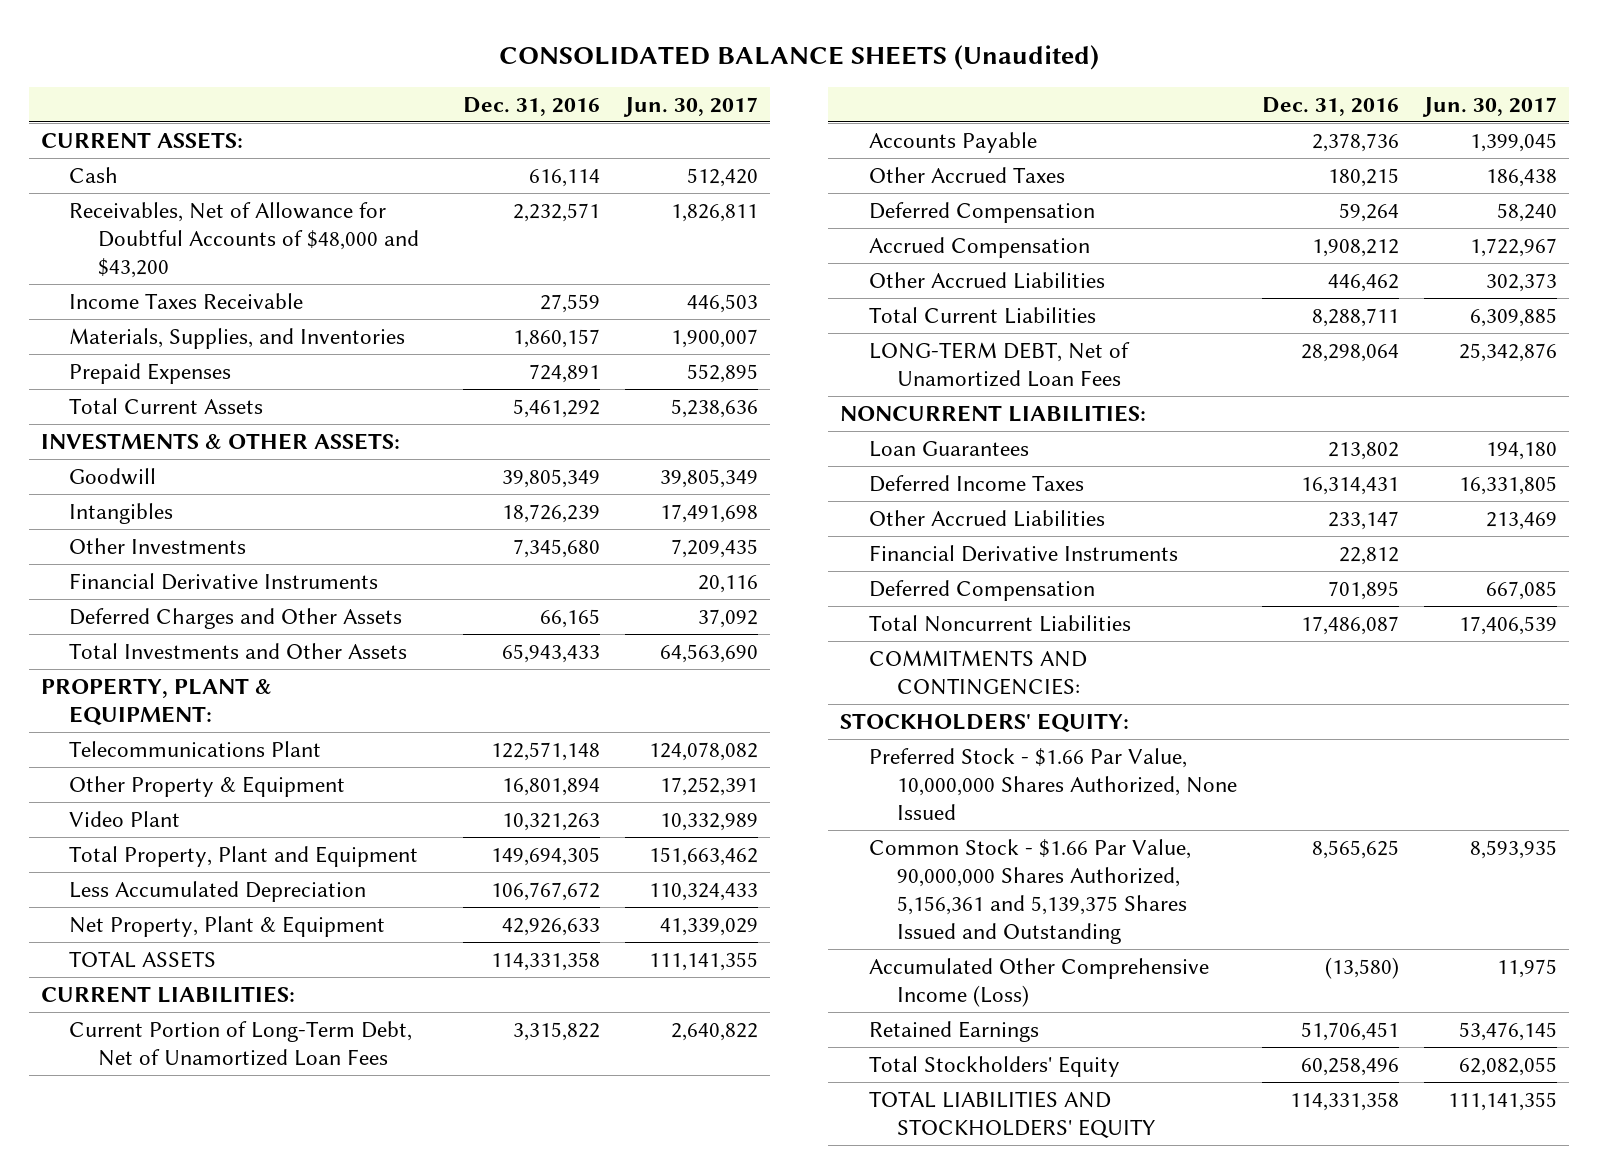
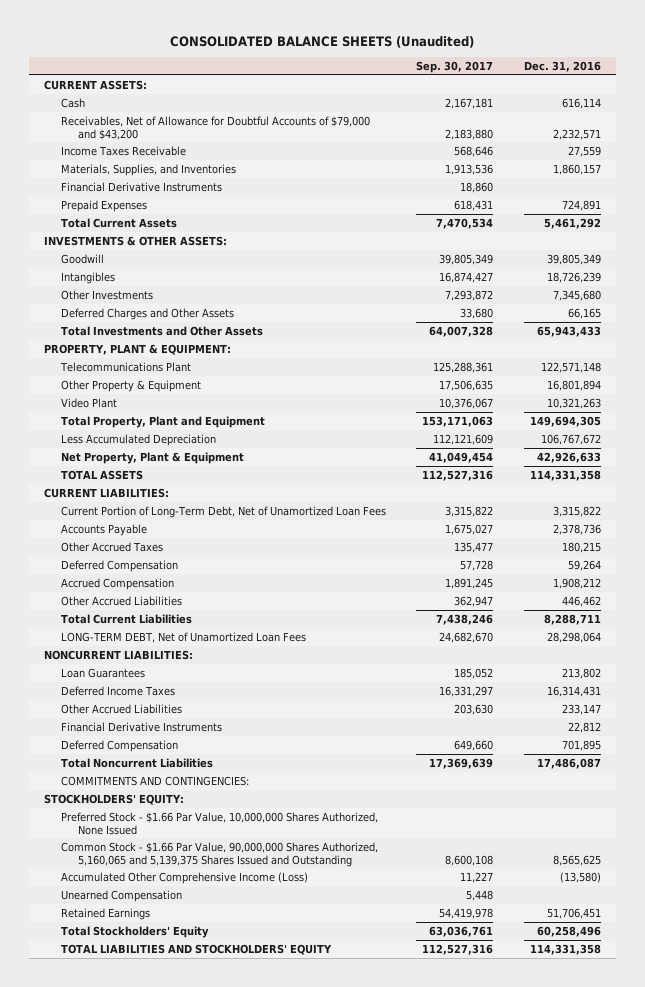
[622,96,758,117] Jun. 30, 2017 -> none
none -> [416,60,494,73] Sep. 30, 2017
[69,201,419,279] Receivables, Net of Allowance for Doubtful Accounts of $48,000 and $43,200 -> [60,115,370,140] Receivables, Net of Allowance for Doubtful Accounts of $79,000 and $43,200
[69,572,379,590] Financial Derivative Instruments -> [60,181,222,192] Financial Derivative Instruments
[868,838,1191,945] Common Stock - $1.66 Par Value, 90,000,000 Shares Authorized, 5,156,361 and 5,139,375 Shares Issued and Outstanding -> [60,841,378,867] Common Stock - $1.66 Par Value, 90,000,000 Shares Authorized, 5,160,065 and 5,139,375 Shares Issued and Outstanding
none -> [60,889,182,902] Unearned Compensation

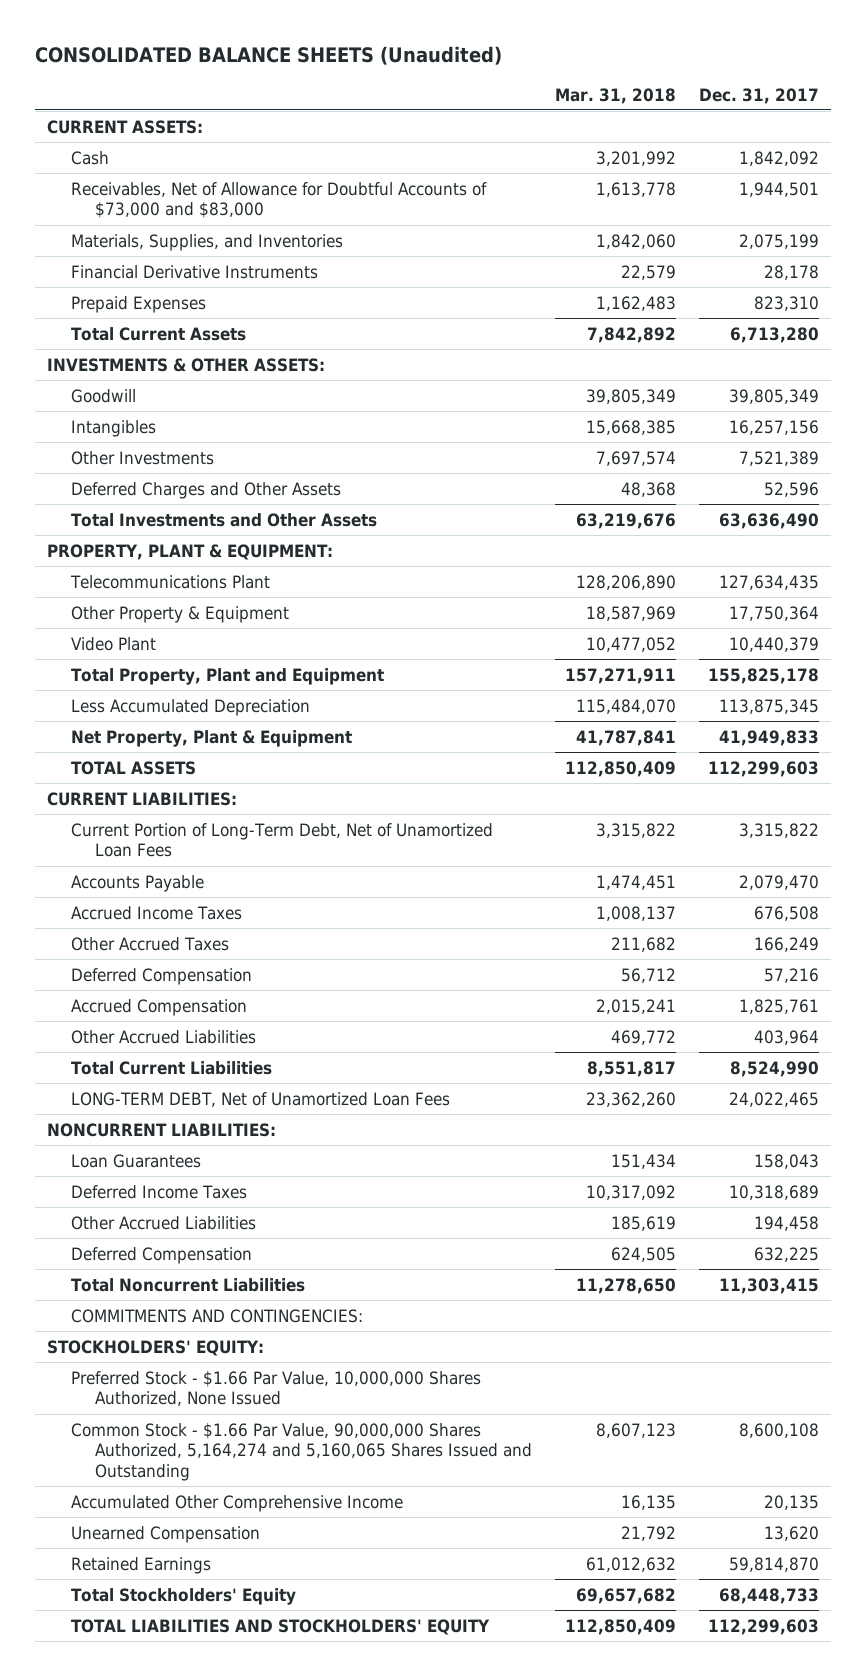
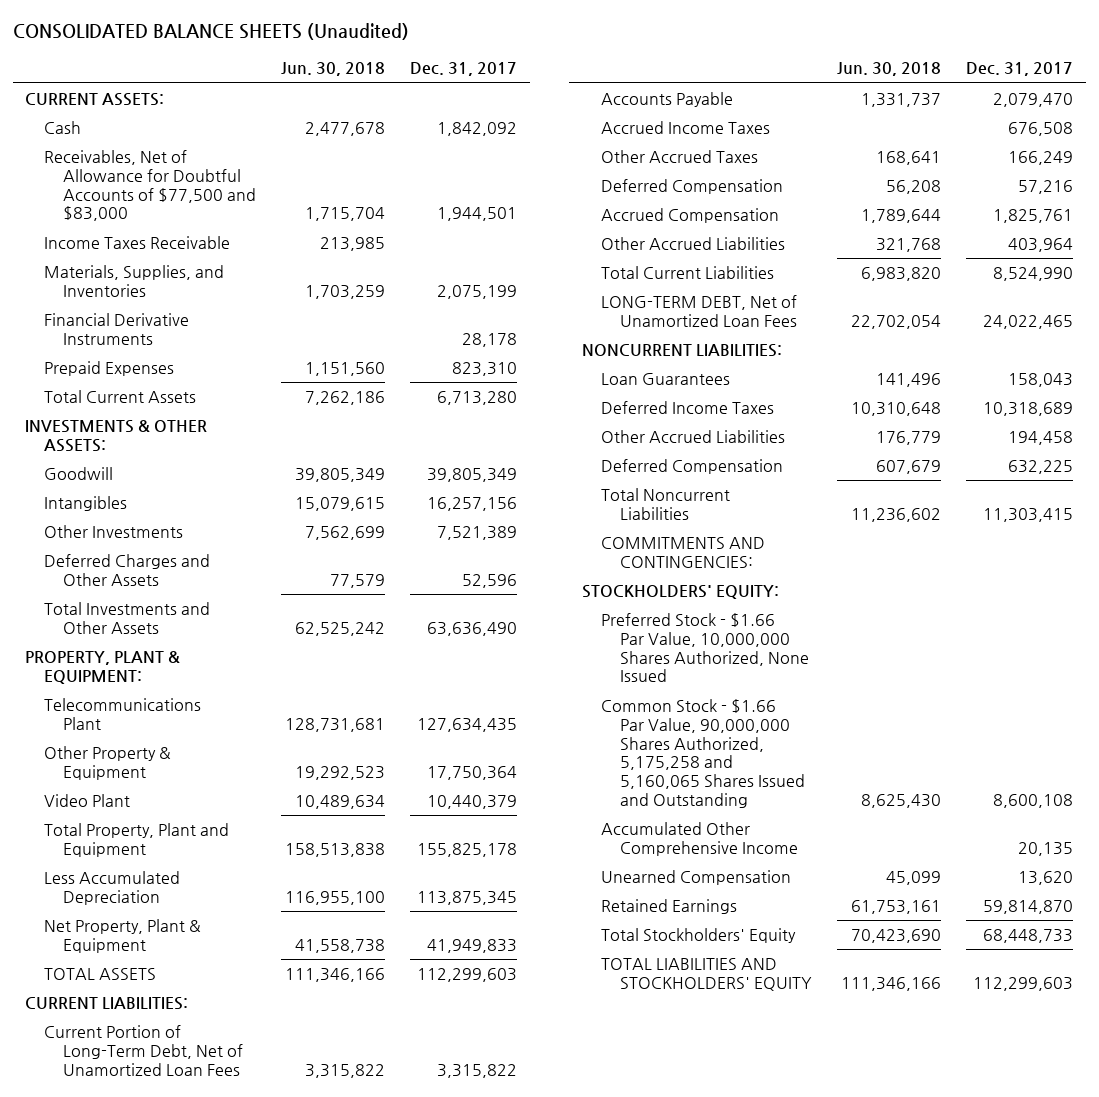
[555,87,677,104] Mar. 31, 2018 -> none
none -> [281,62,386,77] Jun. 30, 2018
[70,181,487,219] Receivables, Net of Allowance for Doubtful Accounts of $73,000 and $83,000 -> [44,150,257,222] Receivables, Net of Allowance for Doubtful Accounts of $77,500 and $83,000
none -> [44,236,231,250] Income Taxes Receivable
[70,1422,533,1481] Common Stock - $1.66 Par Value, 90,000,000 Shares Authorized, 5,164,274 and 5,160,065 Shares Issued and Outstanding -> [600,699,805,808] Common Stock - $1.66 Par Value, 90,000,000 Shares Authorized, 5,175,258 and 5,160,065 Shares Issued and Outstanding

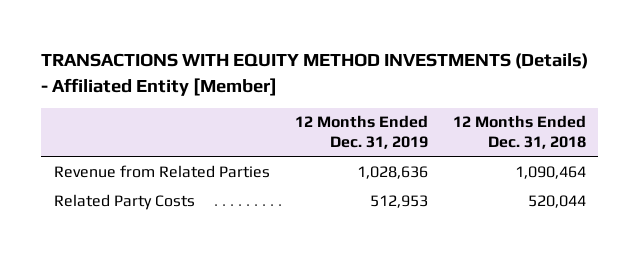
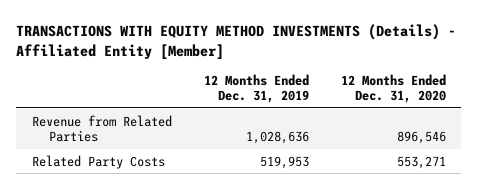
[452,115,586,150] 12 Months Ended Dec. 31, 2018 -> none
none -> [340,74,446,104] 12 Months Ended Dec. 31, 2020
[369,194,428,208] 512,953 -> [259,155,309,169] 519,953

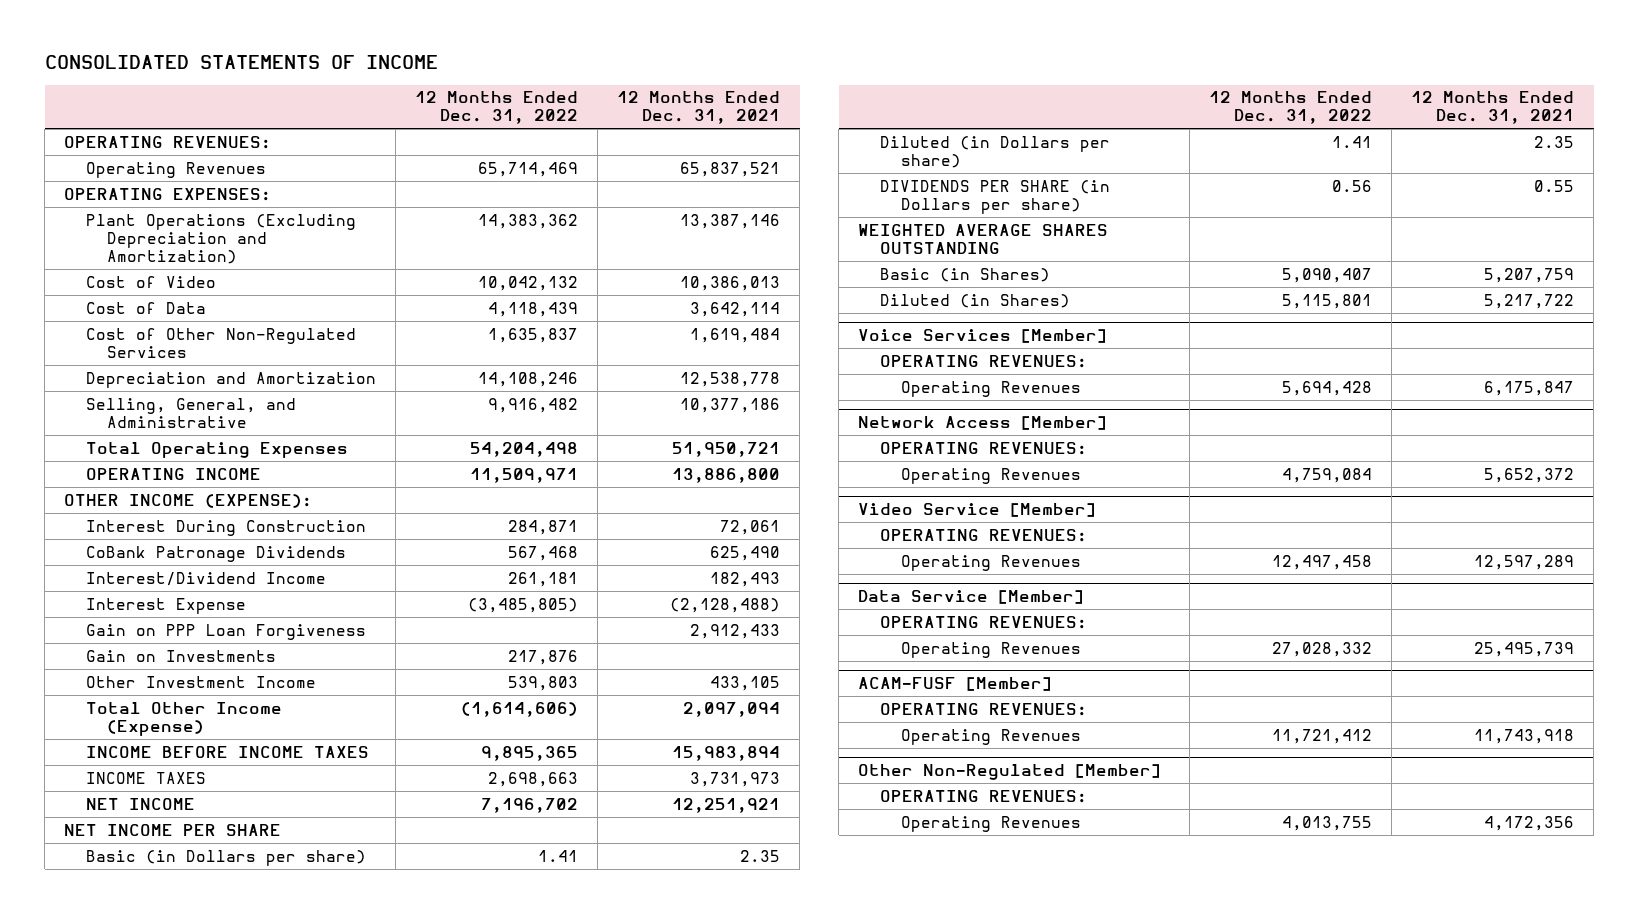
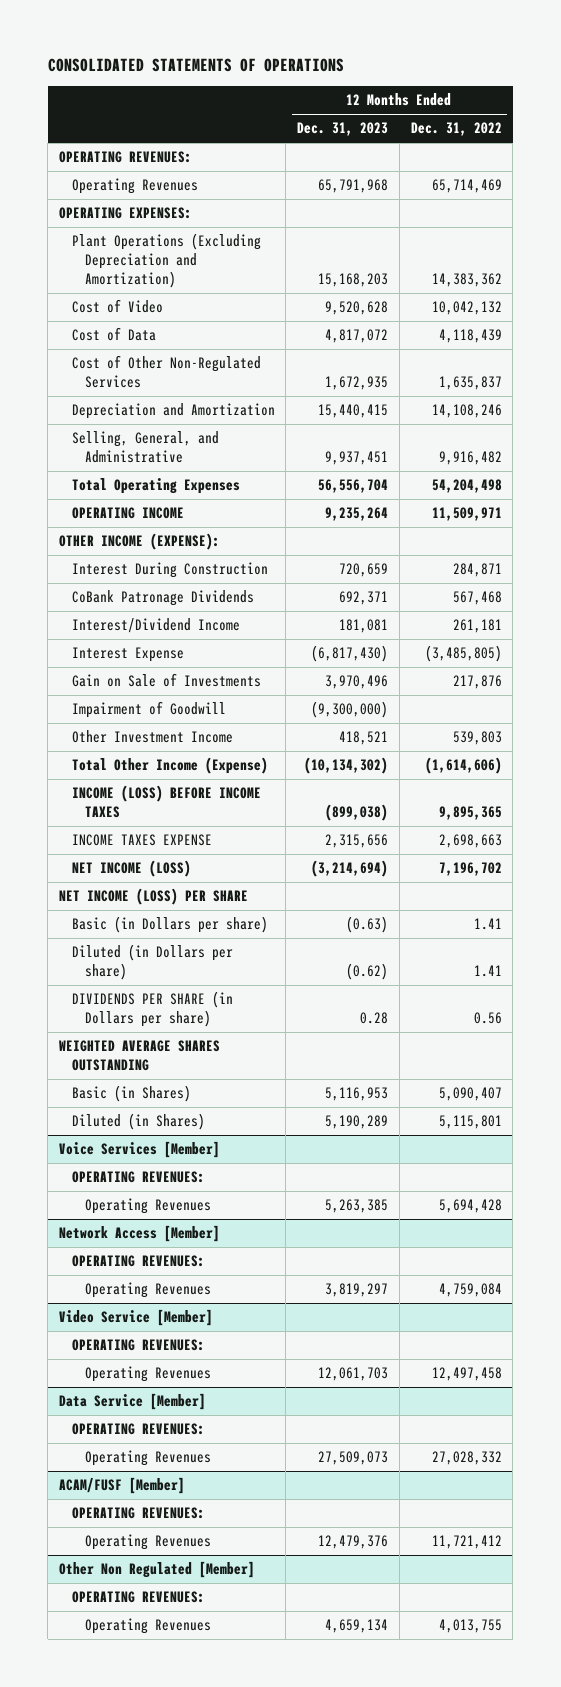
[44,54,438,69] CONSOLIDATED STATEMENTS OF INCOME -> [47,57,344,72] CONSOLIDATED STATEMENTS OF OPERATIONS
[617,91,781,125] 12 Months Ended Dec. 31, 2021 -> none
none -> [297,122,389,137] Dec. 31, 2023
[85,623,366,640] Gain on PPP Loan Forgiveness -> none
[85,649,276,662] Gain on Investments -> [71,673,261,688] Gain on Sale of Investments
none -> [71,701,226,719] Impairment of Goodwill
[85,745,369,758] INCOME BEFORE INCOME TAXES -> [71,785,261,819] INCOME (LOSS) BEFORE INCOME TAXES
[85,771,206,784] INCOME TAXES -> [71,834,212,847] INCOME TAXES EXPENSE
[85,797,195,810] NET INCOME -> [71,860,191,878] NET INCOME (LOSS)
[64,823,282,836] NET INCOME PER SHARE -> [58,888,248,906] NET INCOME (LOSS) PER SHARE
[858,676,1053,691] ACAM-FUSF [Member] -> [58,1477,185,1495] ACAM/FUSF [Member]
[858,763,1162,780] Other Non-Regulated [Member] -> [58,1561,255,1579] Other Non Regulated [Member]

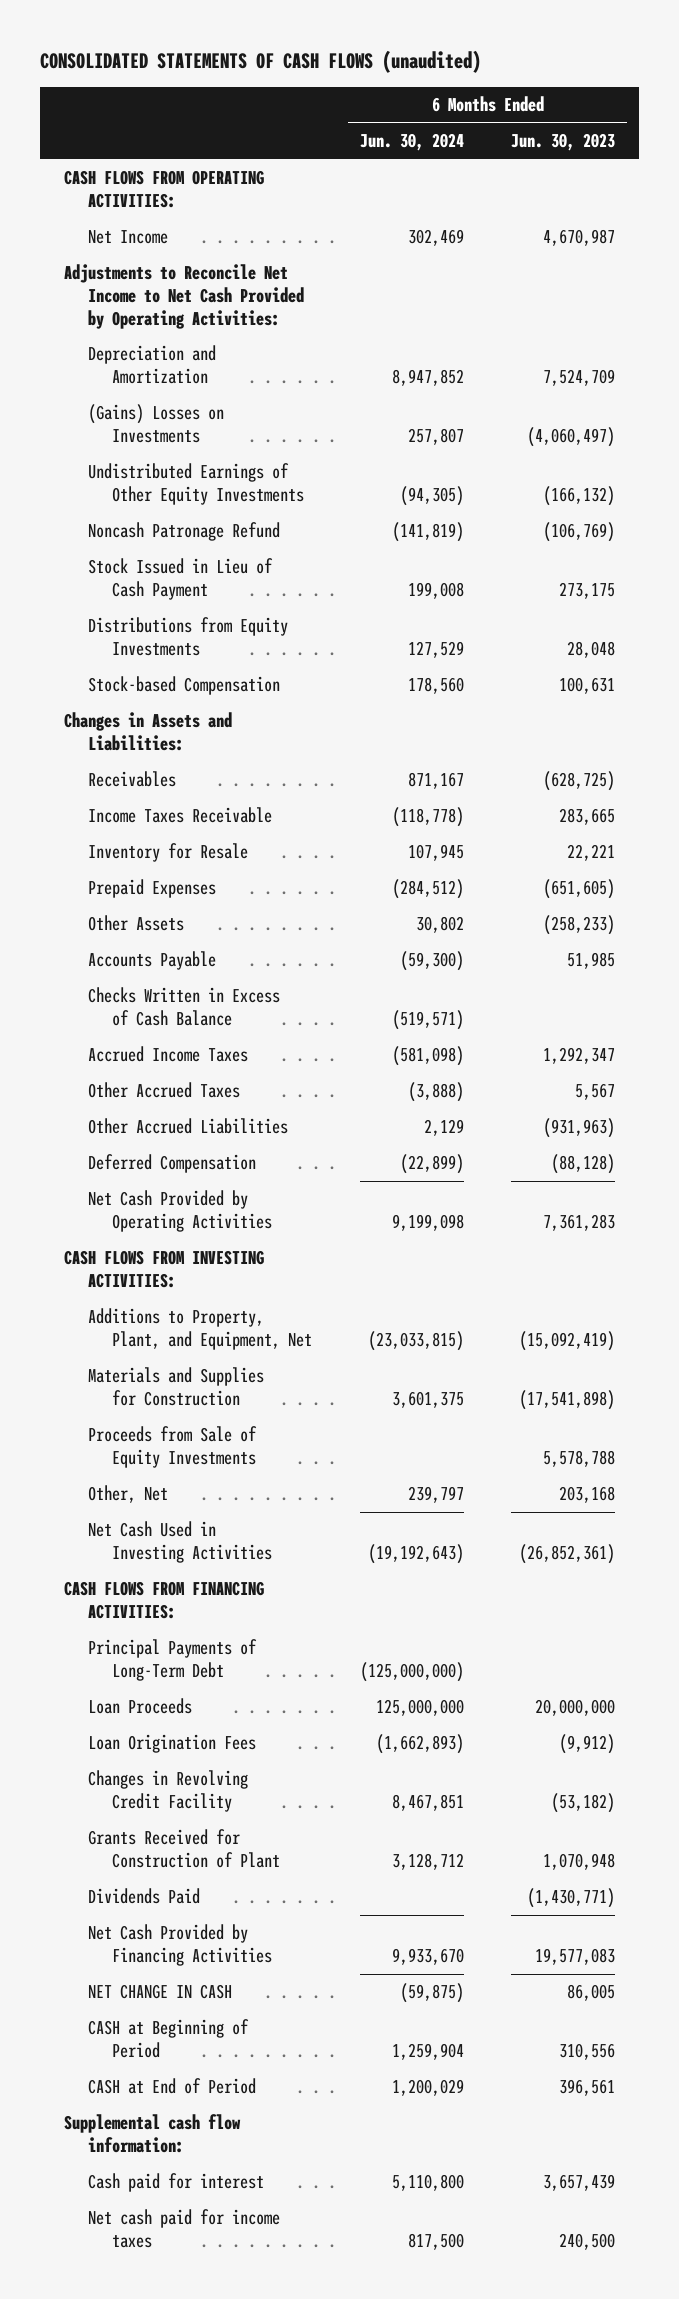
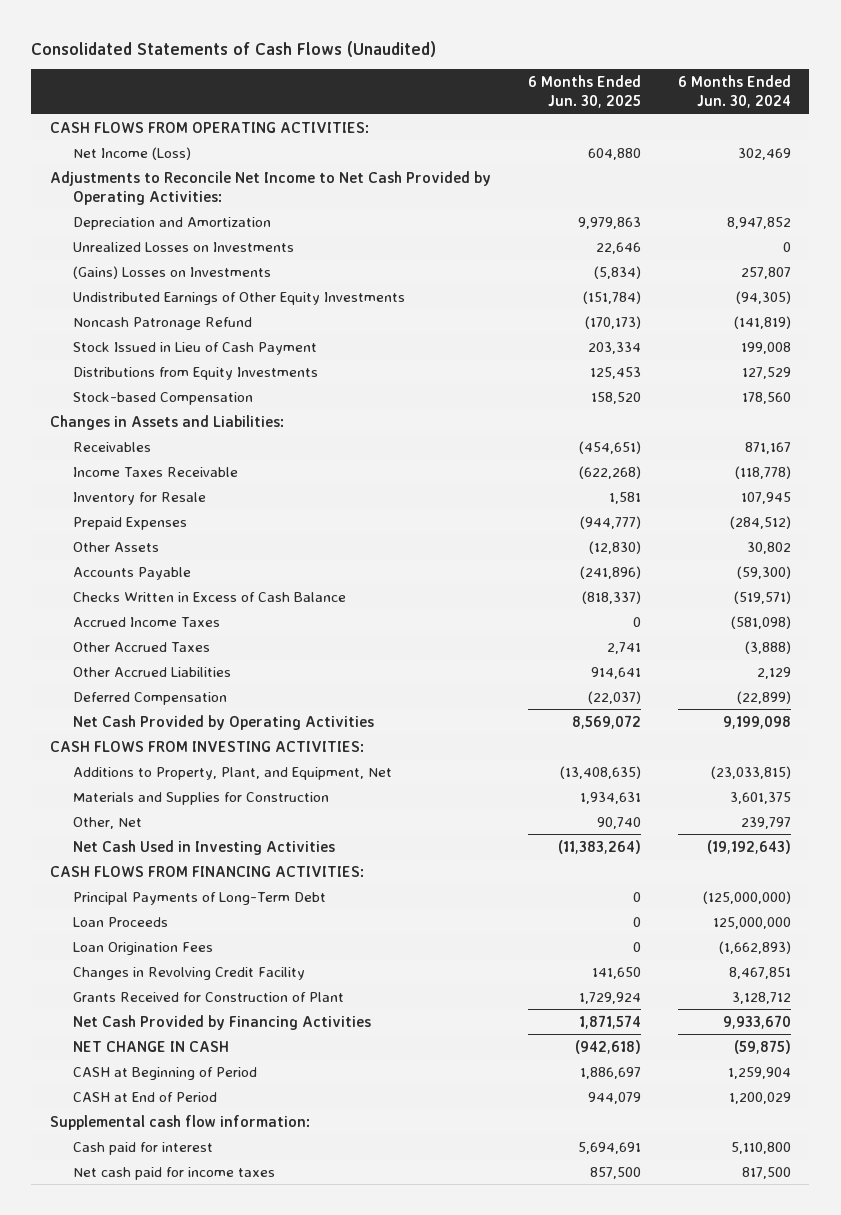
[39,50,481,74] CONSOLIDATED STATEMENTS OF CASH FLOWS (unaudited) -> [31,40,437,57] Consolidated Statements of Cash Flows (Unaudited)
[511,133,616,152] Jun. 30, 2023 -> none
none -> [527,75,641,108] 6 Months Ended Jun. 30, 2025
[87,230,168,245] Net Income -> [72,146,191,160] Net Income (Loss)
none -> [72,241,294,252] Unrealized Losses on Investments
[87,1426,257,1469] Proceeds from Sale of Equity Investments -> none
[87,1888,200,1905] Dividends Paid -> none

